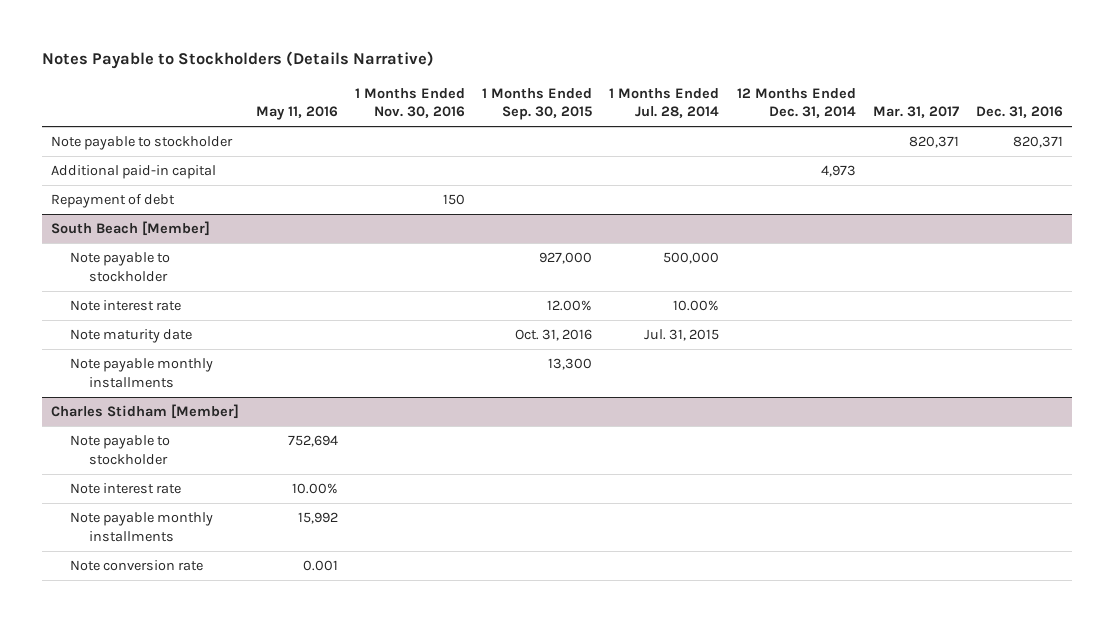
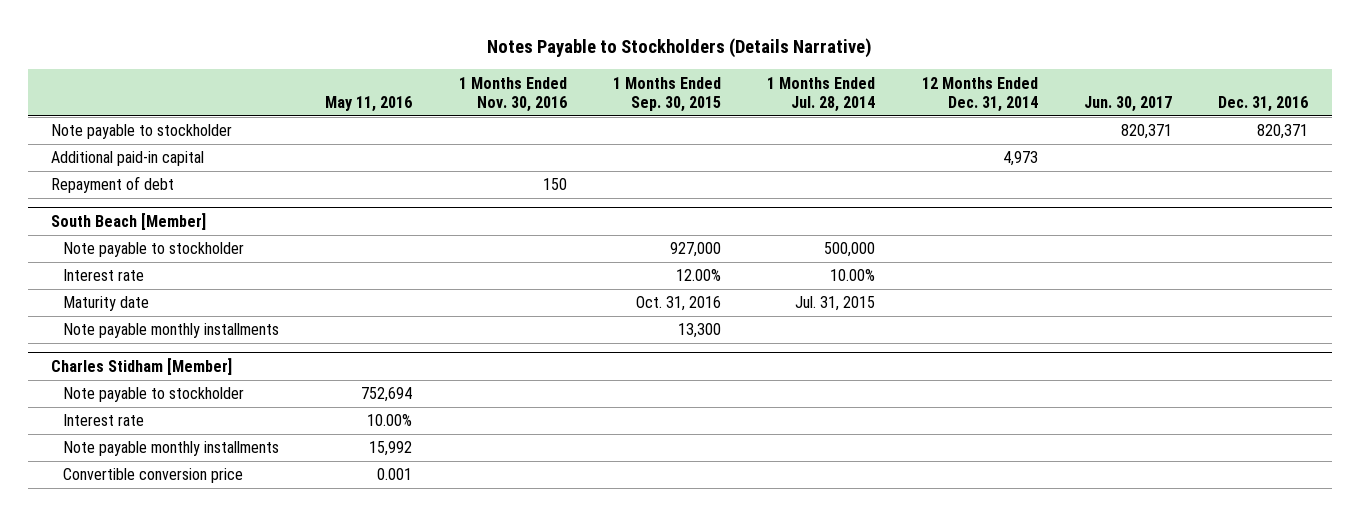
[872,106,959,119] Mar. 31, 2017 -> none
none -> [1084,95,1173,112] Jun. 30, 2017
[69,300,181,312] Note interest rate -> [62,269,144,282] Interest rate
[69,329,192,344] Note maturity date -> [62,296,149,312] Maturity date
[69,483,181,495] Note interest rate -> [62,414,144,427] Interest rate
[69,560,203,572] Note conversion rate -> [62,468,243,484] Convertible conversion price

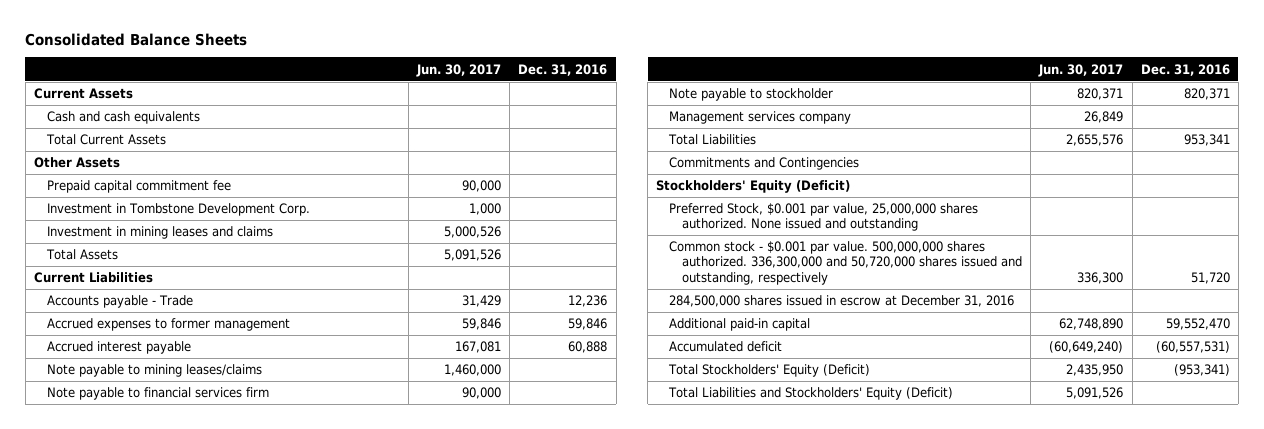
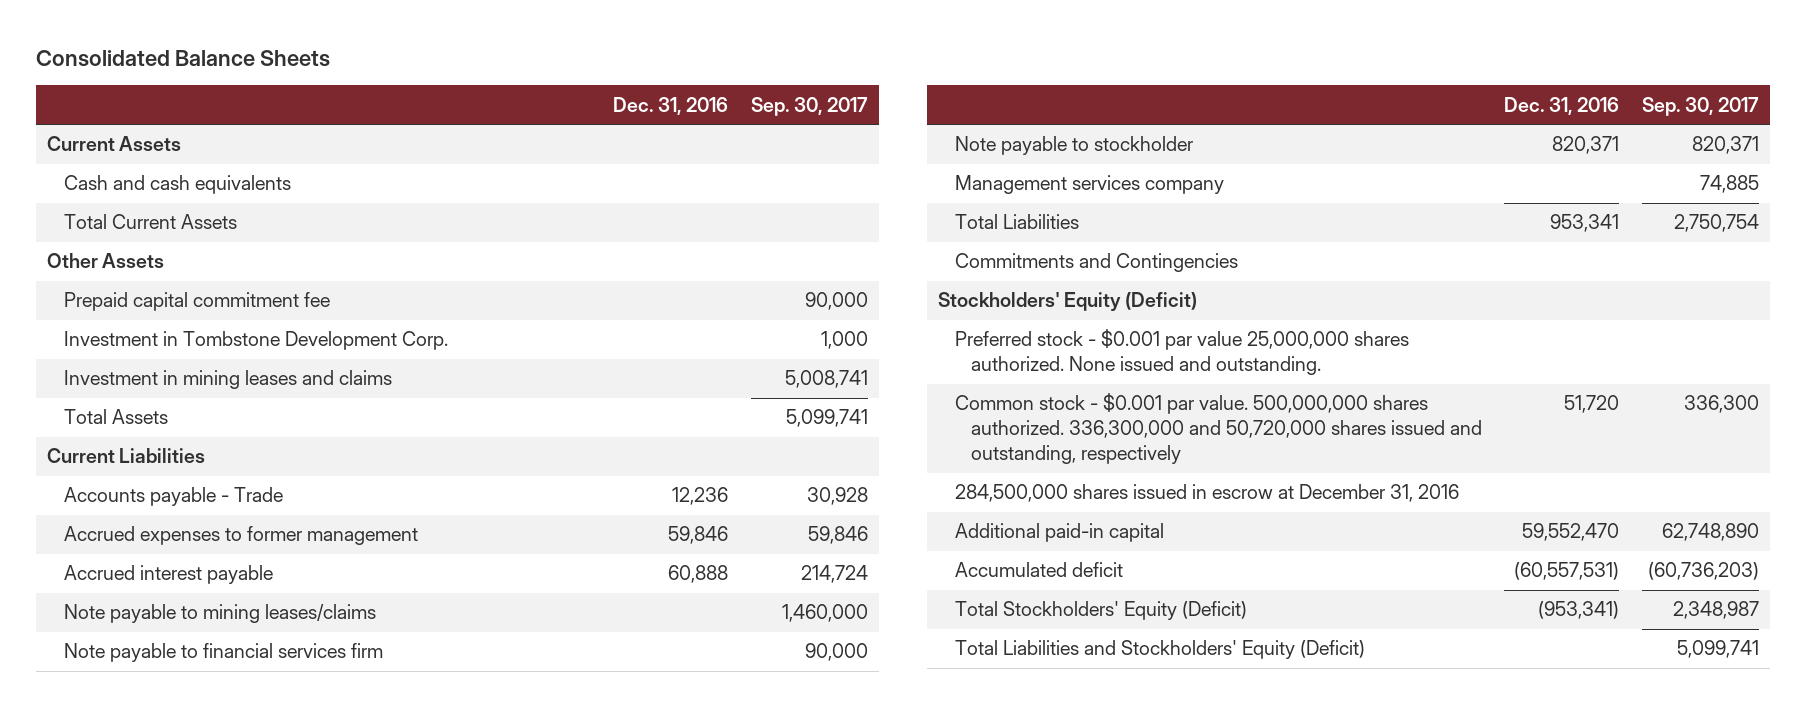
[416,63,502,77] Jun. 30, 2017 -> none
none -> [750,96,868,116] Sep. 30, 2017
[669,203,979,232] Preferred Stock, $0.001 par value, 25,000,000 shares authorized. None issued and outstanding -> [954,329,1409,376] Preferred stock - $0.001 par value 25,000,000 shares authorized. None issued and outstanding.

